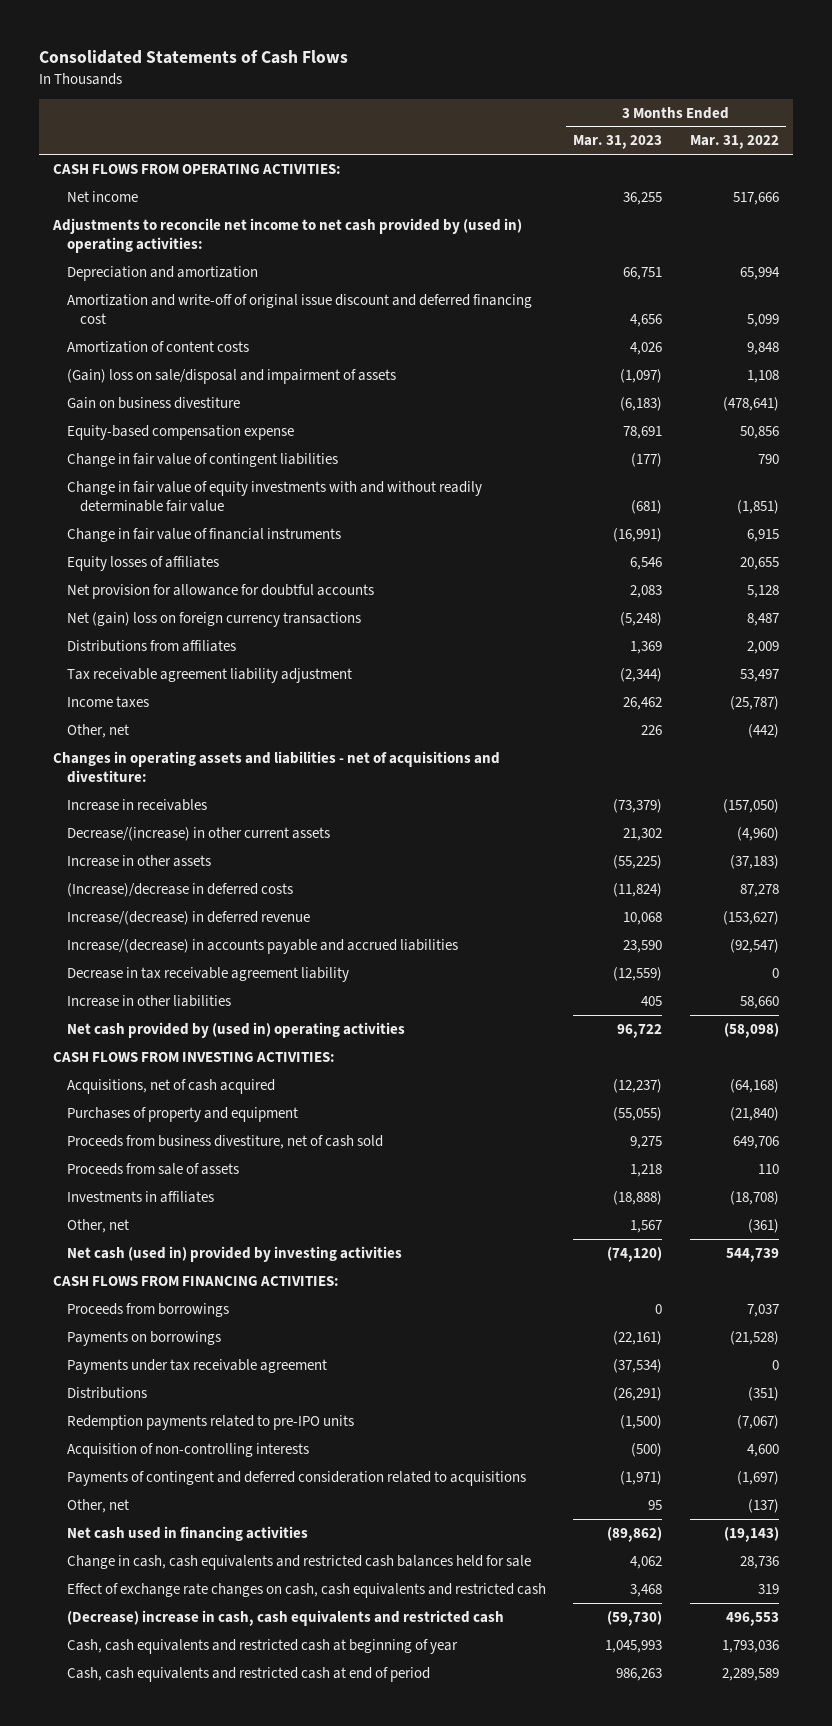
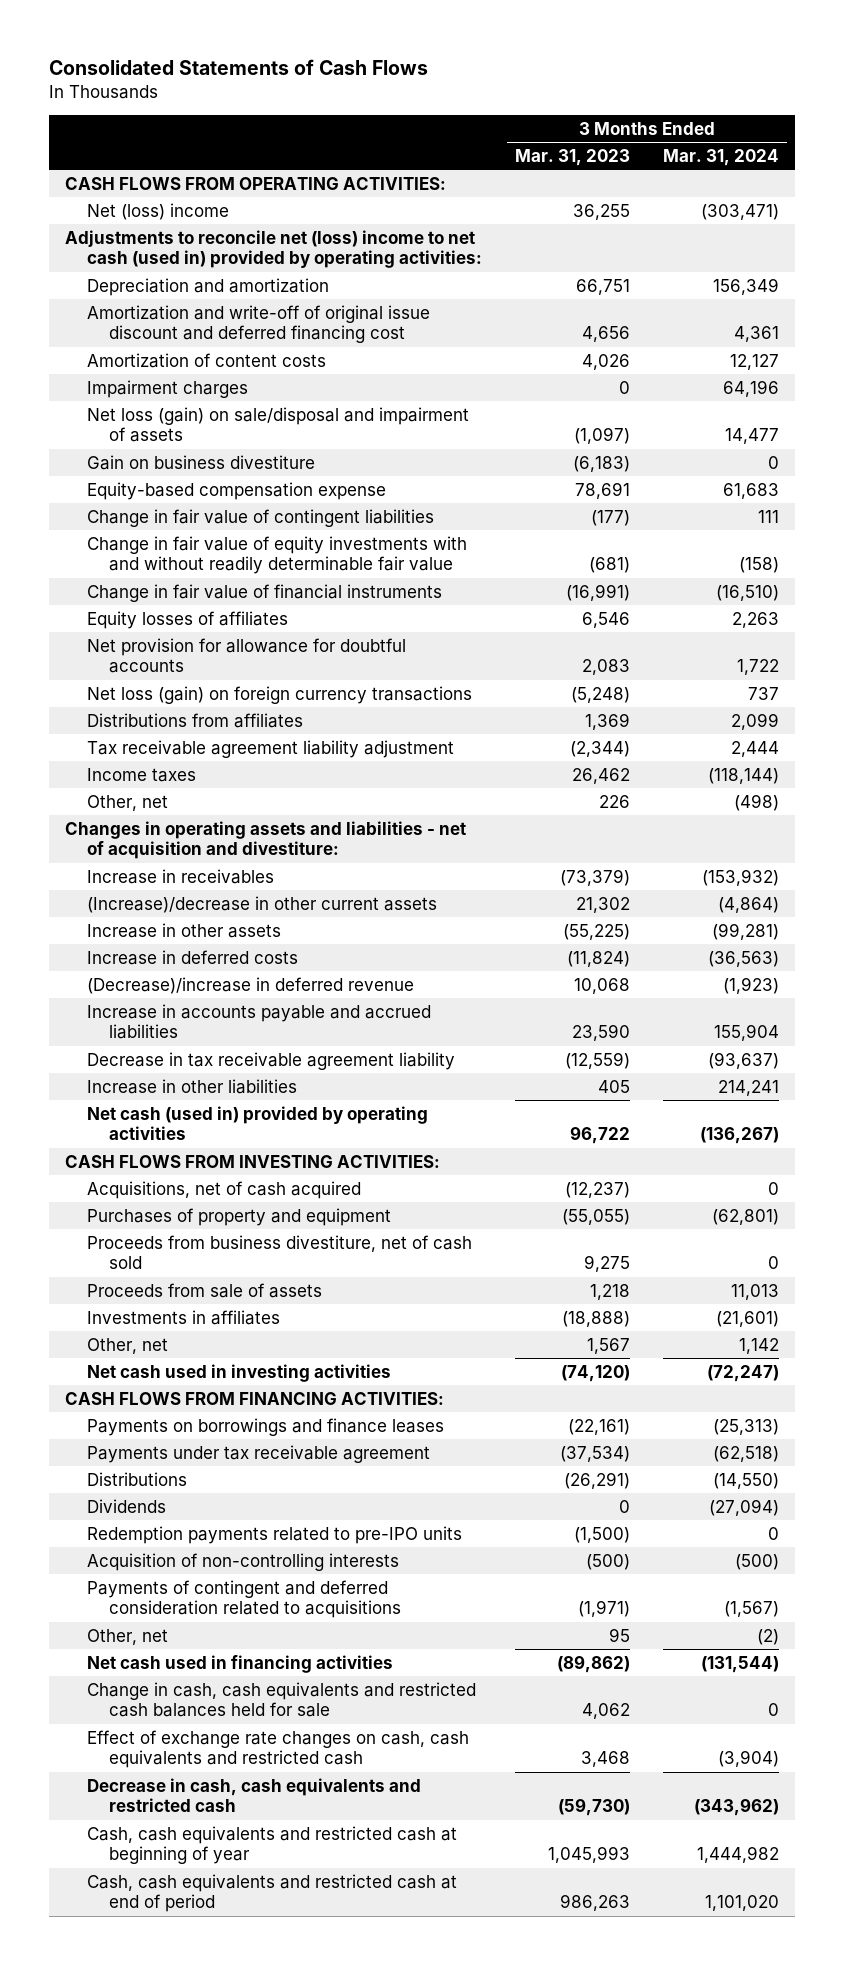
[690,135,780,150] Mar. 31, 2022 -> none
none -> [662,149,779,167] Mar. 31, 2024
[66,190,138,202] Net income -> [86,202,229,220] Net (loss) income
[52,217,523,253] Adjustments to reconcile net income to net cash provided by (used in) operating activities: -> [65,229,482,269] Adjustments to reconcile net (loss) income to net cash (used in) provided by operating activities:
none -> [86,379,248,398] Impairment charges
[66,368,396,384] (Gain) loss on sale/disposal and impairment of assets -> [86,406,469,443] Net loss (gain) on sale/disposal and impairment of assets
[66,611,361,627] Net (gain) loss on foreign currency transactions -> [86,685,472,704] Net loss (gain) on foreign currency transactions
[53,750,501,783] Changes in operating assets and liabilities - net of acquisitions and divestiture: -> [65,820,467,860] Changes in operating assets and liabilities - net of acquisition and divestiture:
[66,826,330,841] Decrease/(increase) in other current assets -> [86,895,437,913] (Increase)/decrease in other current assets
[66,882,293,897] (Increase)/decrease in deferred costs -> [86,949,298,965] Increase in deferred costs
[66,910,310,925] Increase/(decrease) in deferred revenue -> [86,976,414,994] (Decrease)/increase in deferred revenue
[66,938,458,954] Increase/(decrease) in accounts payable and accrued liabilities -> [86,1003,431,1040] Increase in accounts payable and accrued liabilities
[66,1021,405,1038] Net cash provided by (used in) operating activities -> [86,1105,428,1141] Net cash (used in) provided by operating activities
[66,1245,402,1262] Net cash (used in) provided by investing activities -> [86,1363,391,1382] Net cash used in investing activities
[66,1302,229,1317] Proceeds from borrowings -> none
[66,1330,221,1346] Payments on borrowings -> [86,1417,444,1436] Payments on borrowings and finance leases
none -> [86,1498,166,1513] Dividends
[66,1609,504,1626] (Decrease) increase in cash, cash equivalents and restricted cash -> [86,1777,421,1813] Decrease in cash, cash equivalents and restricted cash

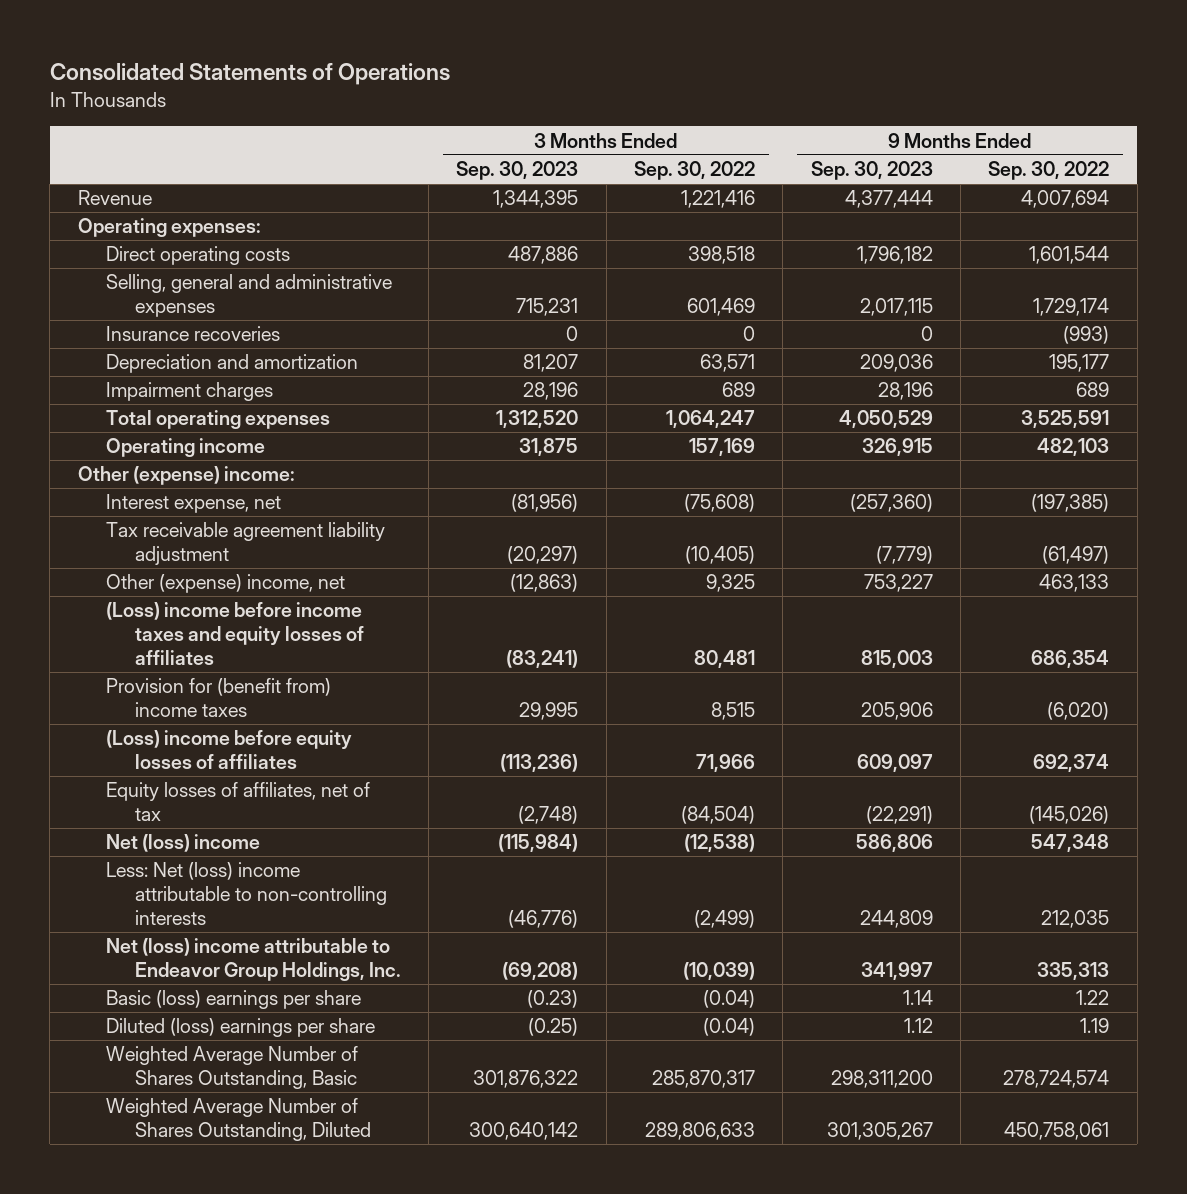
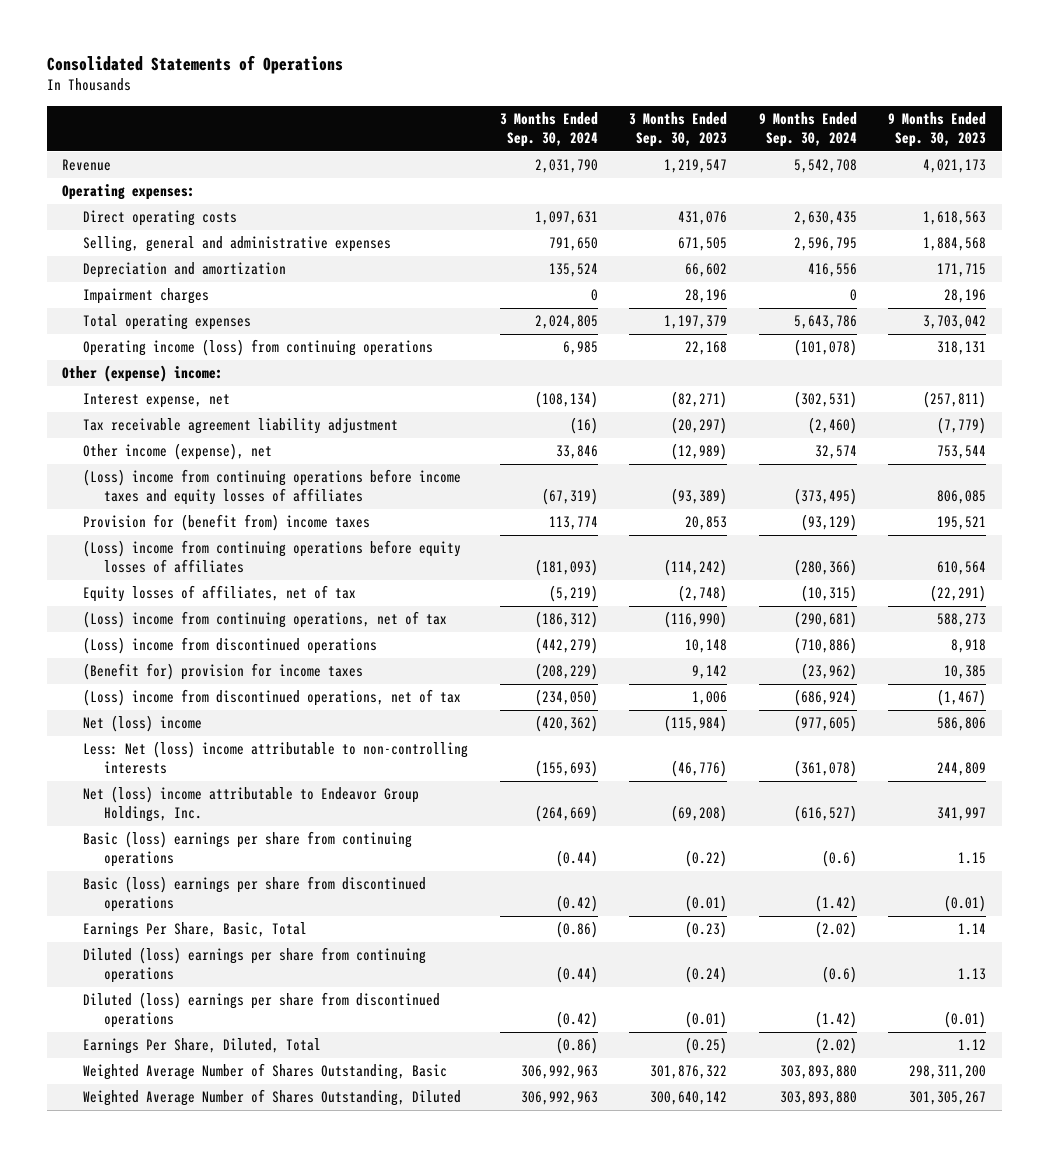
[634,161,756,181] Sep. 30, 2022 -> none
[988,161,1110,181] Sep. 30, 2022 -> none
none -> [499,111,598,147] 3 Months Ended Sep. 30, 2024
none -> [758,111,857,147] 9 Months Ended Sep. 30, 2024
[493,190,579,209] 1,344,395 -> [664,159,728,174] 1,219,547
[844,190,933,209] 4,377,444 -> [923,159,987,174] 4,021,173
[106,326,281,342] Insurance recoveries -> none
[508,246,579,265] 487,886 -> [678,211,728,226] 431,076
[856,246,933,265] 1,796,182 -> [923,211,987,226] 1,618,563
[516,298,579,317] 715,231 -> [678,237,728,252] 671,505
[859,298,933,317] 2,017,115 -> [923,237,987,252] 1,884,568
[523,354,579,373] 81,207 -> [685,263,728,278] 66,602
[859,354,933,373] 209,036 -> [937,263,987,278] 171,715
[496,410,579,429] 1,312,520 -> [664,315,728,330] 1,197,379
[838,410,933,429] 4,050,529 -> [923,315,987,330] 3,703,042
[106,438,266,458] Operating income -> [83,339,434,357] Operating income (loss) from continuing operations
[519,438,579,457] 31,875 -> [685,341,728,356] 22,168
[861,438,933,457] 326,915 -> [937,341,987,356] 318,131
[511,494,579,513] (81,956) -> [671,391,728,409] (82,271)
[849,494,933,513] (257,360) -> [923,391,987,409] (257,811)
[106,574,346,594] Other (expense) income, net -> [83,443,273,461] Other income (expense), net
[510,574,579,593] (12,863) -> [671,443,728,461] (12,989)
[863,574,933,593] 753,227 -> [937,445,987,460] 753,544
[106,602,364,665] (Loss) income before income taxes and equity losses of affiliates -> [83,469,462,506] (Loss) income from continuing operations before income taxes and equity losses of affiliates
[506,649,579,668] (83,241) -> [671,488,728,506] (93,389)
[860,649,933,668] 815,003 -> [937,490,987,505] 806,085
[519,702,579,721] 29,995 -> [685,516,728,531] 20,853
[860,702,933,721] 205,906 -> [937,516,987,531] 195,521
[106,730,353,770] (Loss) income before equity losses of affiliates -> [83,540,462,574] (Loss) income from continuing operations before equity losses of affiliates
[500,754,579,773] (113,236) -> [664,559,728,577] (114,242)
[856,754,933,773] 609,097 -> [937,561,987,576] 610,564
none -> [83,611,448,629] (Loss) income from continuing operations, net of tax
none -> [83,637,378,655] (Loss) income from discontinued operations
none -> [83,663,364,681] (Benefit for) provision for income taxes
none -> [83,689,462,707] (Loss) income from discontinued operations, net of tax
none -> [83,831,413,868] Basic (loss) earnings per share from continuing operations
none -> [83,876,427,913] Basic (loss) earnings per share from discontinued operations
[106,990,362,1010] Basic (loss) earnings per share -> [83,922,308,939] Earnings Per Share, Basic, Total
none -> [83,947,427,984] Diluted (loss) earnings per share from continuing operations
none -> [83,992,441,1029] Diluted (loss) earnings per share from discontinued operations
[106,1018,376,1038] Diluted (loss) earnings per share -> [83,1038,322,1055] Earnings Per Share, Diluted, Total

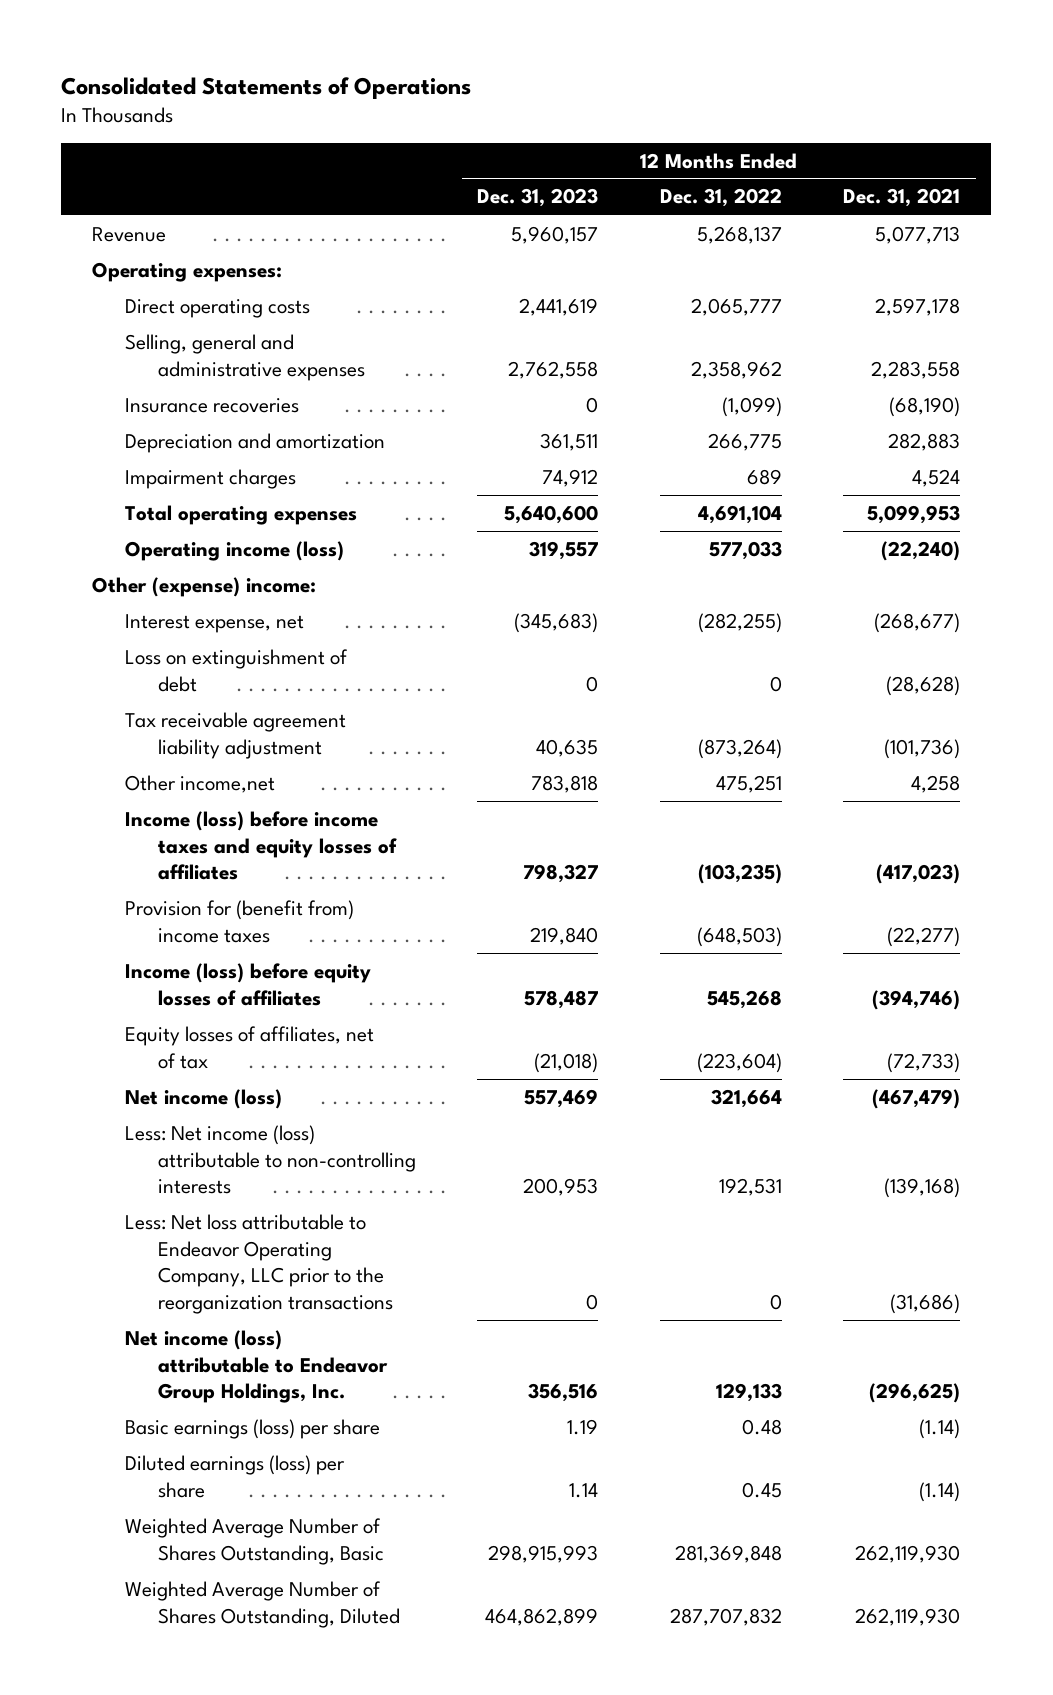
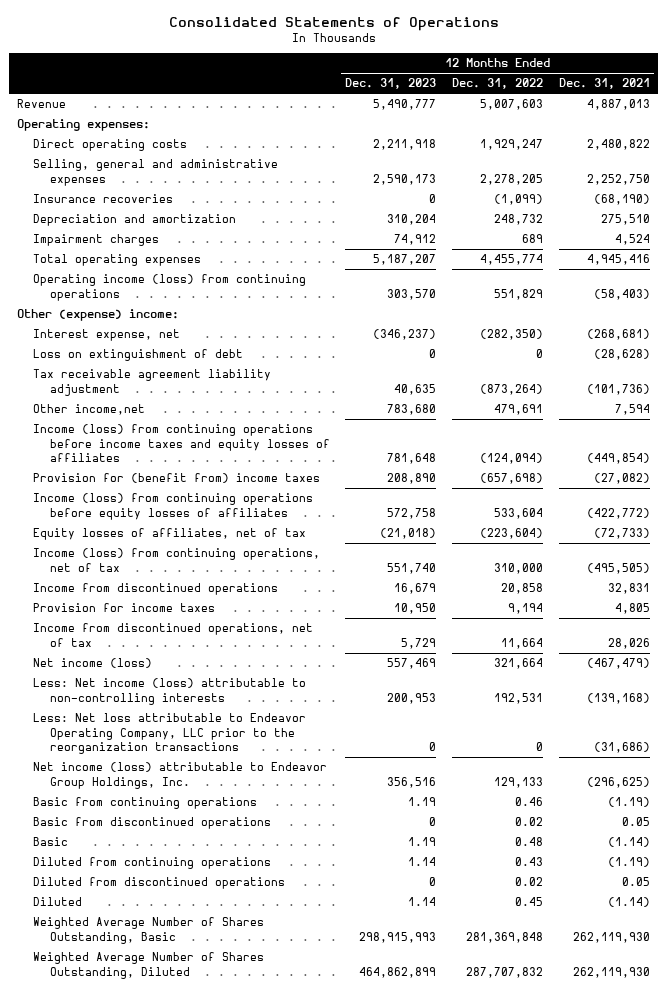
[511,225,599,244] 5,960,157 -> [373,99,437,111] 5,490,777
[696,225,782,244] 5,268,137 -> [480,99,544,111] 5,007,603
[875,225,961,244] 5,077,713 -> [587,99,651,111] 4,887,013
[519,297,599,316] 2,441,619 -> [373,139,437,151] 2,211,918
[690,297,782,316] 2,065,777 -> [480,139,544,151] 1,929,247
[875,297,961,316] 2,597,178 -> [587,139,651,151] 2,480,822
[508,360,599,379] 2,762,558 -> [373,173,437,185] 2,590,173
[690,360,782,379] 2,358,962 -> [480,173,544,185] 2,278,205
[871,360,961,379] 2,283,558 -> [587,173,651,185] 2,252,750
[540,432,599,451] 361,511 -> [387,214,437,226] 310,204
[707,432,782,451] 266,775 -> [494,214,544,226] 248,732
[888,432,961,451] 282,883 -> [601,214,651,226] 275,510
[504,504,599,524] 5,640,600 -> [373,254,437,266] 5,187,207
[697,504,782,524] 4,691,104 -> [480,254,544,266] 4,455,774
[867,504,961,524] 5,099,953 -> [587,254,651,266] 4,945,416
[125,540,345,561] Operating income (loss) -> [33,274,307,301] Operating income (loss) from continuing operations
[529,540,599,560] 319,557 -> [387,288,437,300] 303,570
[708,540,782,560] 577,033 -> [494,288,544,300] 551,829
[881,540,961,561] (22,240) -> [594,288,651,300] (58,403)
[514,612,599,633] (345,683) -> [373,329,437,341] (346,237)
[697,612,782,633] (282,255) -> [480,329,544,341] (282,350)
[874,612,961,633] (268,677) -> [587,329,651,341] (268,681)
[531,774,599,793] 783,818 -> [387,404,437,416] 783,680
[715,774,782,793] 475,251 -> [494,404,544,416] 479,691
[911,774,961,793] 4,258 -> [615,404,651,416] 7,594
[125,810,397,881] Income (loss) before income taxes and equity losses of affiliates -> [33,424,330,463] Income (loss) from continuing operations before income taxes and equity losses of affiliates
[523,864,599,884] 798,327 -> [387,453,437,465] 781,648
[697,864,782,885] (103,235) -> [480,453,544,465] (124,094)
[876,864,961,885] (417,023) -> [587,453,651,465] (449,854)
[530,926,599,945] 219,840 -> [387,473,437,485] 208,890
[696,926,782,947] (648,503) -> [480,473,544,485] (657,698)
[887,926,961,947] (22,277) -> [594,473,651,485] (27,082)
[125,962,372,1006] Income (loss) before equity losses of affiliates -> [33,493,314,520] Income (loss) from continuing operations before equity losses of affiliates
[524,989,599,1009] 578,487 -> [387,507,437,519] 572,758
[706,989,782,1009] 545,268 -> [494,507,544,519] 533,604
[872,989,961,1010] (394,746) -> [587,507,651,519] (422,772)
none -> [33,548,321,572] Income (loss) from continuing operations, net of tax
none -> [33,583,279,596] Income from discontinued operations
none -> [33,603,216,613] Provision for income taxes
none -> [33,623,314,647] Income from discontinued operations, net of tax
none -> [33,797,258,810] Basic from continuing operations
none -> [33,817,272,830] Basic from discontinued operations
[125,1418,381,1439] Basic earnings (loss) per share -> [33,837,69,847] Basic
none -> [33,857,272,870] Diluted from continuing operations
none -> [33,877,286,890] Diluted from discontinued operations
[125,1454,346,1498] Diluted earnings (loss) per share -> [33,897,83,907] Diluted

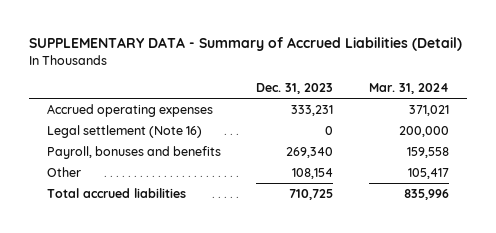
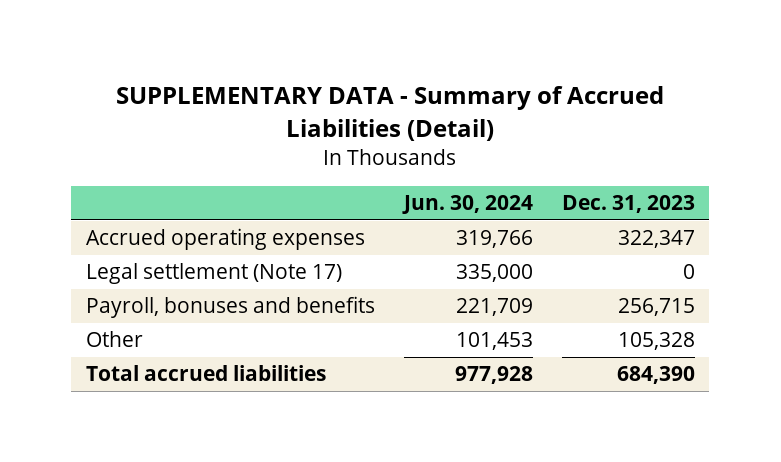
[369,83,450,95] Mar. 31, 2024 -> none
none -> [401,195,533,215] Jun. 30, 2024
[291,104,334,116] 333,231 -> [617,230,695,249] 322,347
[46,124,202,138] Legal settlement (Note 16) -> [85,263,342,285] Legal settlement (Note 17)
[286,146,334,158] 269,340 -> [617,298,695,317] 256,715
[292,167,334,179] 108,154 -> [617,332,695,351] 105,328
[289,188,334,200] 710,725 -> [616,366,695,385] 684,390

